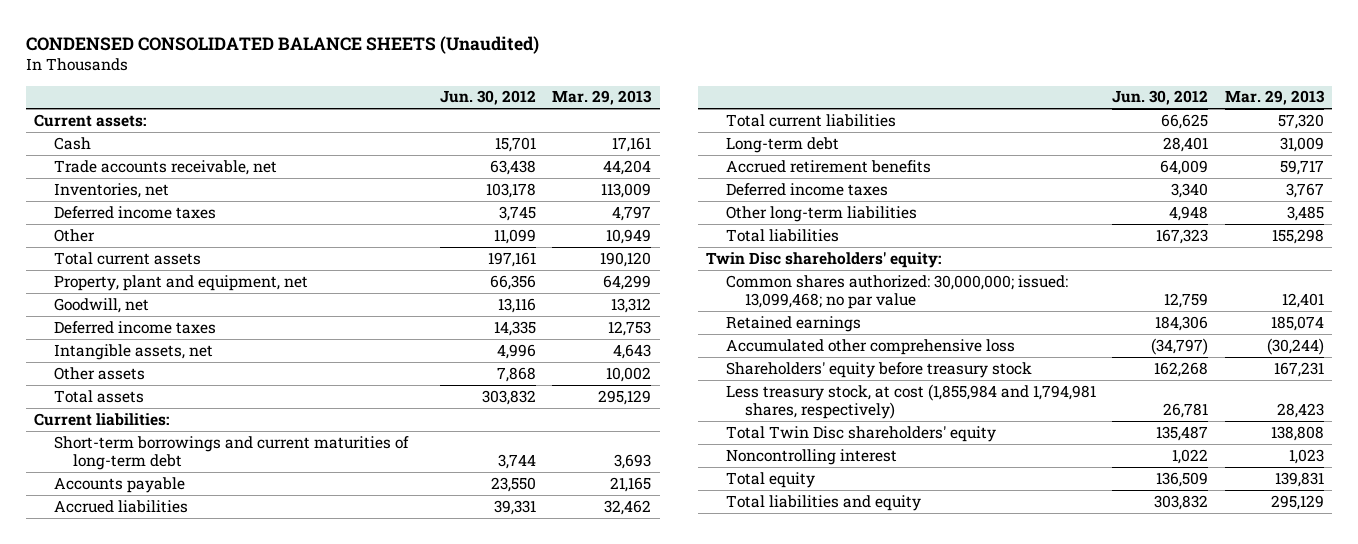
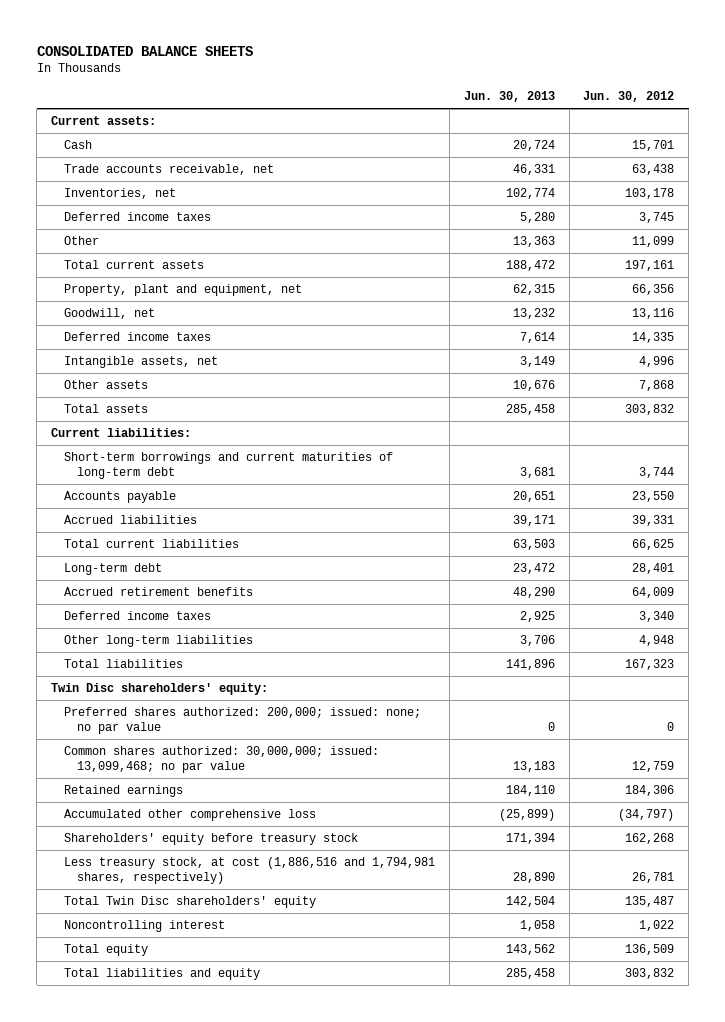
[25,35,539,54] CONDENSED CONSOLIDATED BALANCE SHEETS (Unaudited) -> [36,45,253,56] CONSOLIDATED BALANCE SHEETS
[552,90,653,106] Mar. 29, 2013 -> none
none -> [463,91,555,103] Jun. 30, 2013
none -> [64,707,422,735] Preferred shares authorized: 200,000; issued: none; no par value
[725,383,1096,419] Less treasury stock, at cost (1,855,984 and 1,794,981 shares, respectively) -> [64,857,436,885] Less treasury stock, at cost (1,886,516 and 1,794,981 shares, respectively)

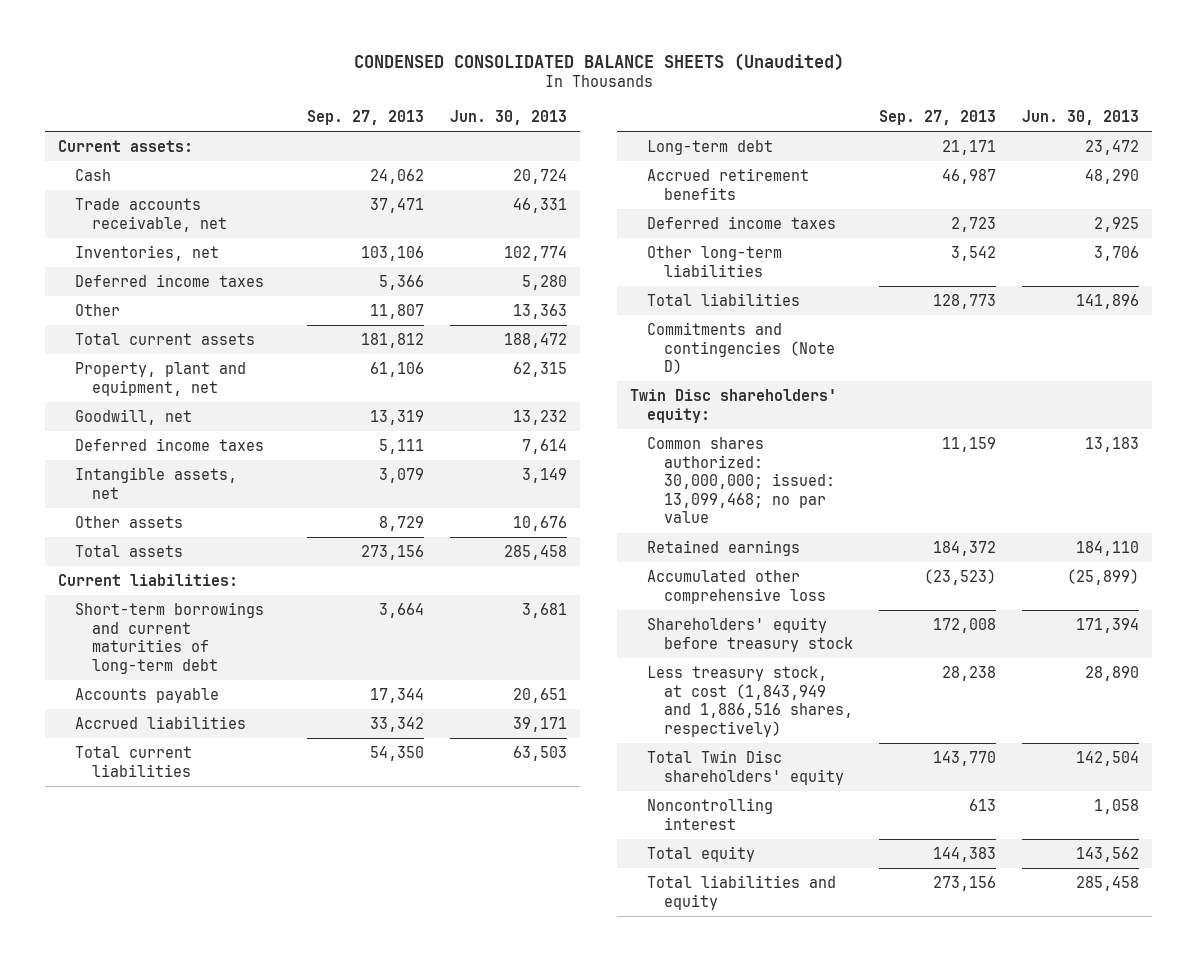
[36,45,253,56] CONSOLIDATED BALANCE SHEETS -> [353,52,844,71] CONDENSED CONSOLIDATED BALANCE SHEETS (Unaudited)
[583,91,675,103] Jun. 30, 2012 -> none
none -> [307,109,425,125] Sep. 27, 2013
none -> [646,321,835,375] Commitments and contingencies (Note D)
[64,707,422,735] Preferred shares authorized: 200,000; issued: none; no par value -> none
[64,857,436,885] Less treasury stock, at cost (1,886,516 and 1,794,981 shares, respectively) -> [646,665,853,737] Less treasury stock, at cost (1,843,949 and 1,886,516 shares, respectively)

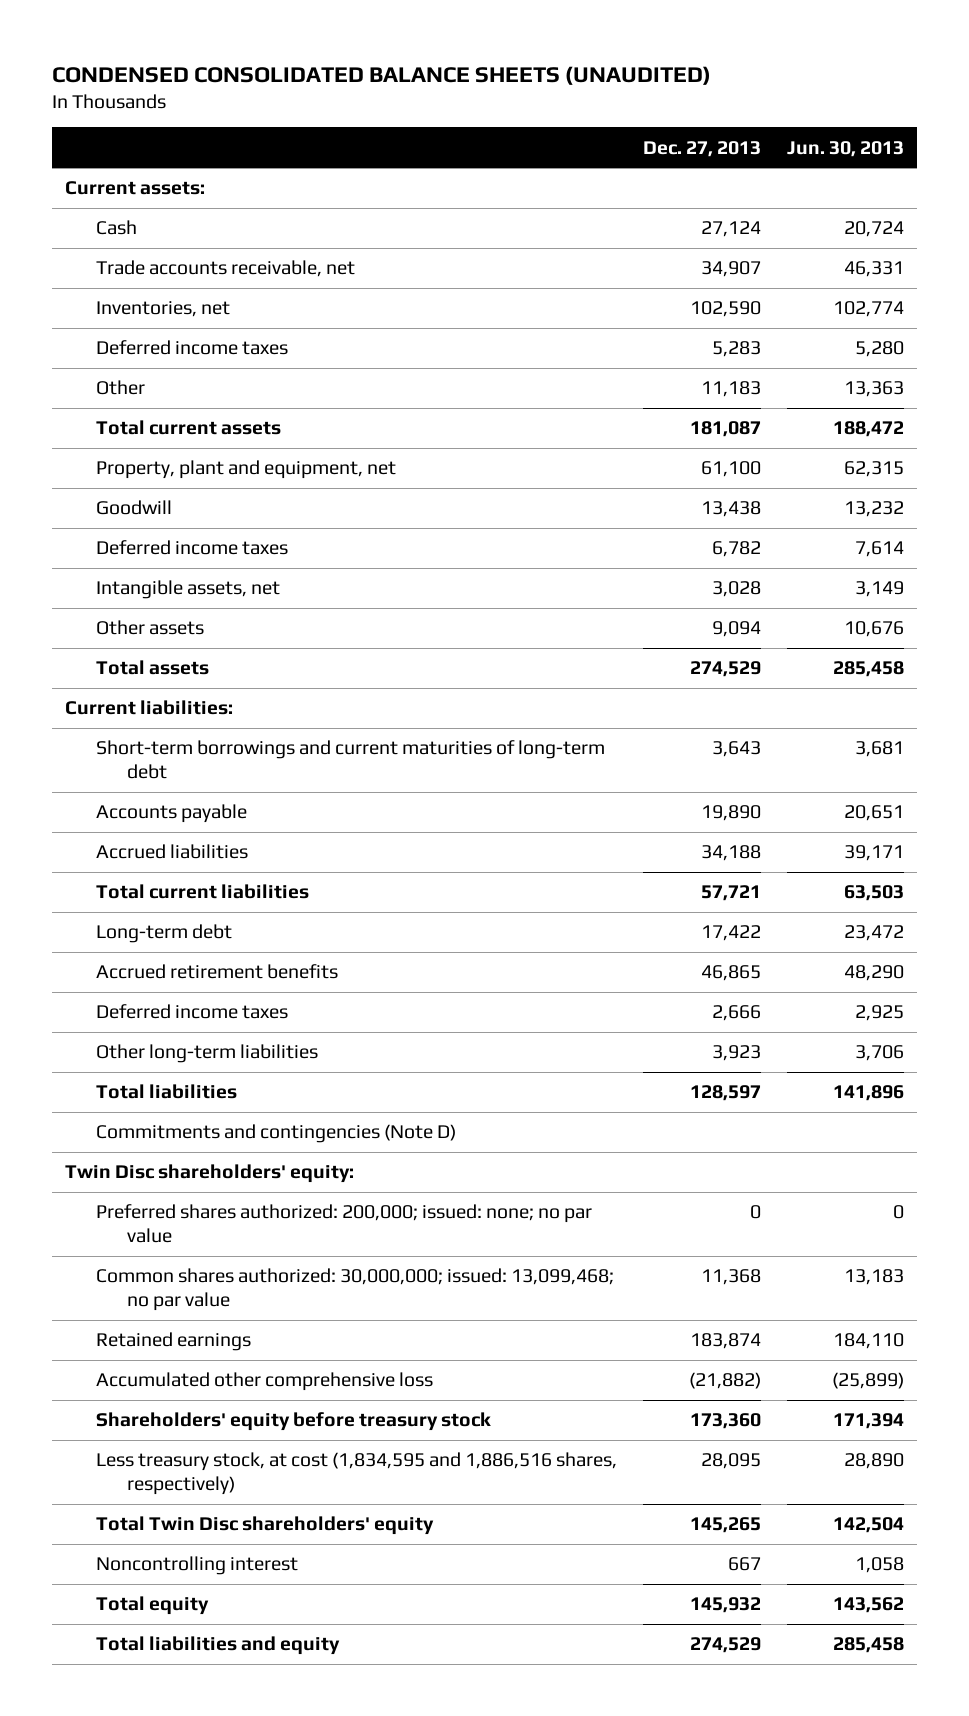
[353,52,844,71] CONDENSED CONSOLIDATED BALANCE SHEETS (Unaudited) -> [51,65,711,85] CONDENSED CONSOLIDATED BALANCE SHEETS (UNAUDITED)
[307,109,425,125] Sep. 27, 2013 -> none
none -> [642,140,761,157] Dec. 27, 2013
[75,408,193,425] Goodwill, net -> [95,500,172,516] Goodwill
none -> [95,1204,592,1244] Preferred shares authorized: 200,000; issued: none; no par value
[646,665,853,737] Less treasury stock, at cost (1,843,949 and 1,886,516 shares, respectively) -> [95,1452,617,1496] Less treasury stock, at cost (1,834,595 and 1,886,516 shares, respectively)

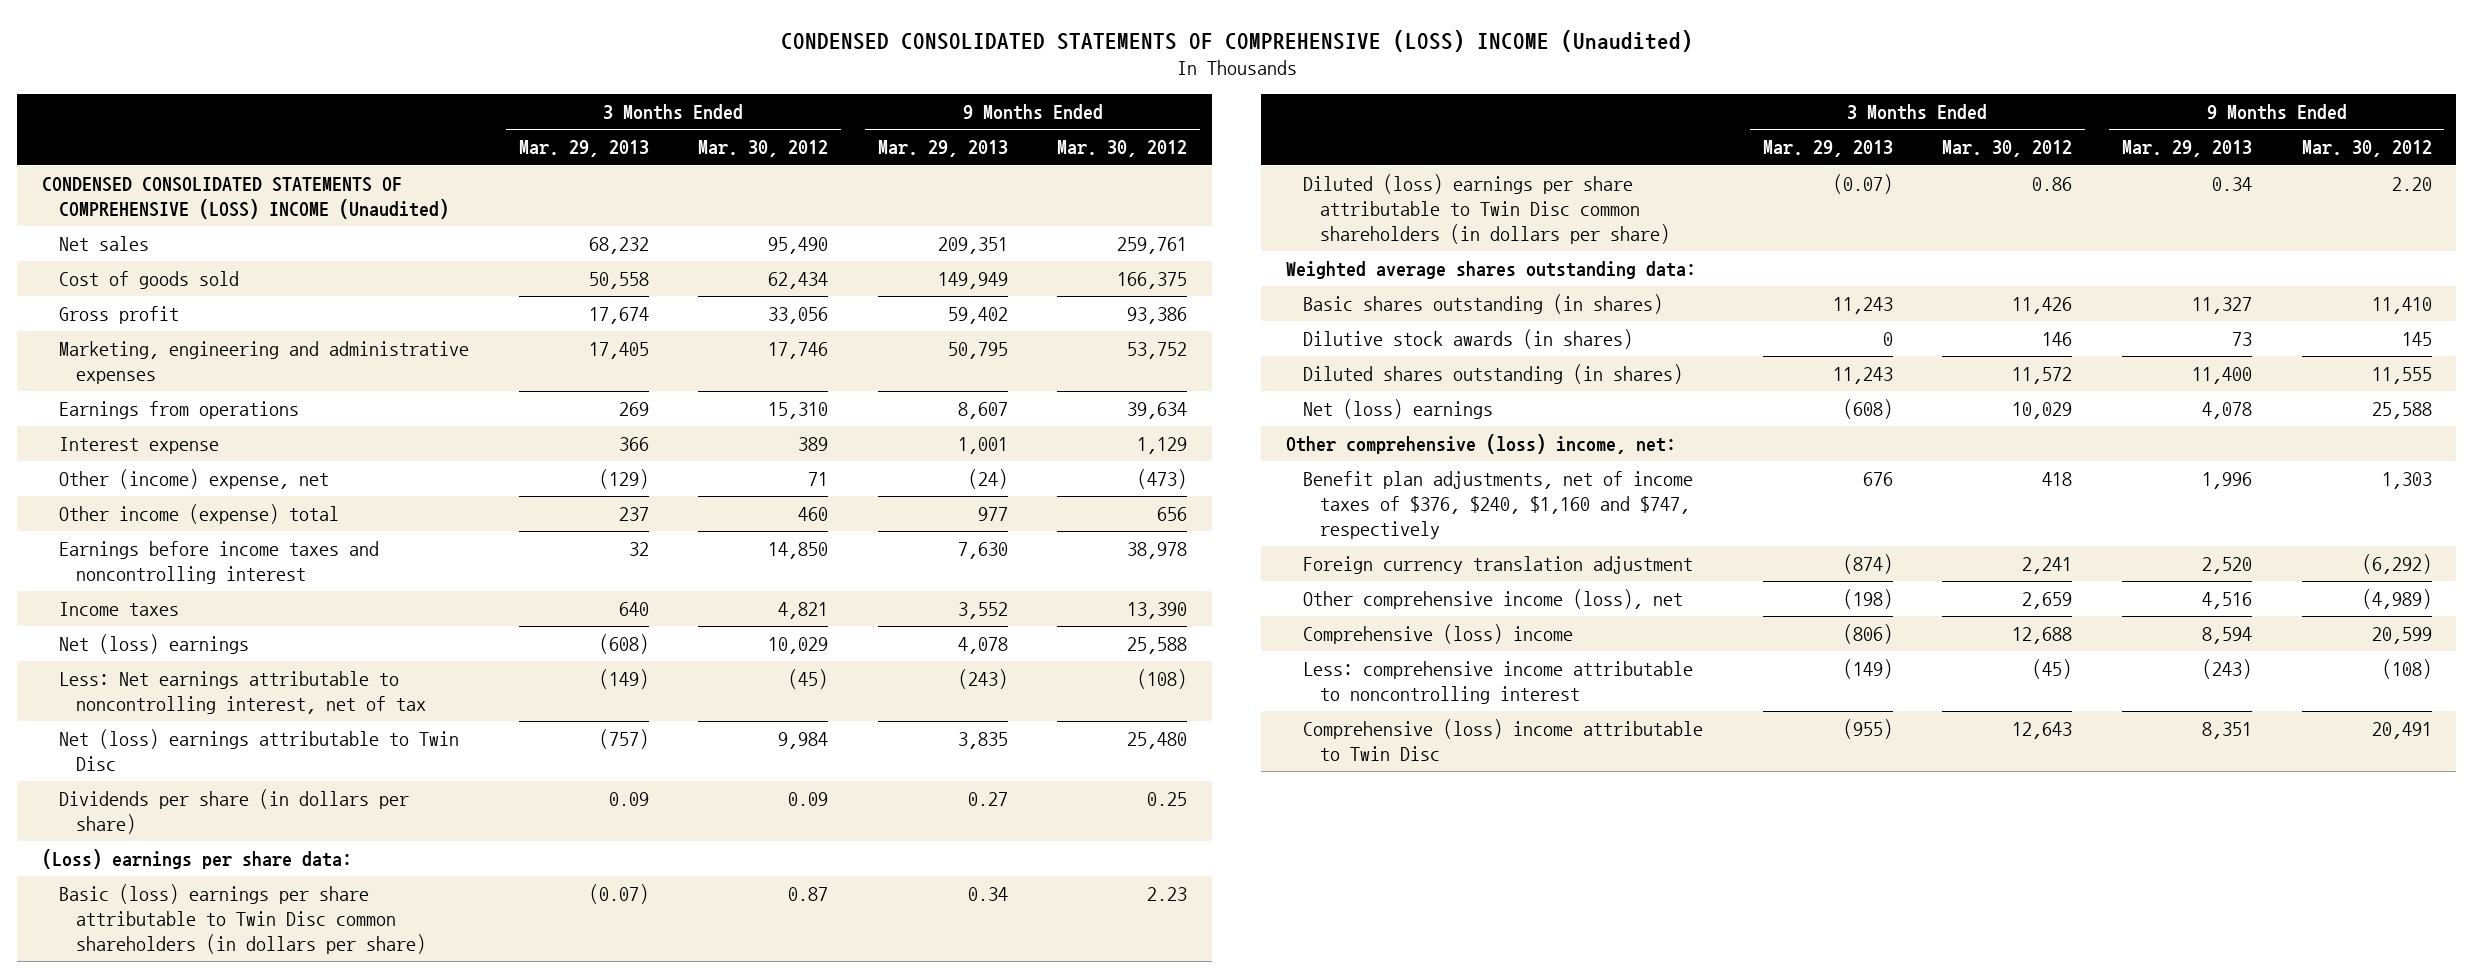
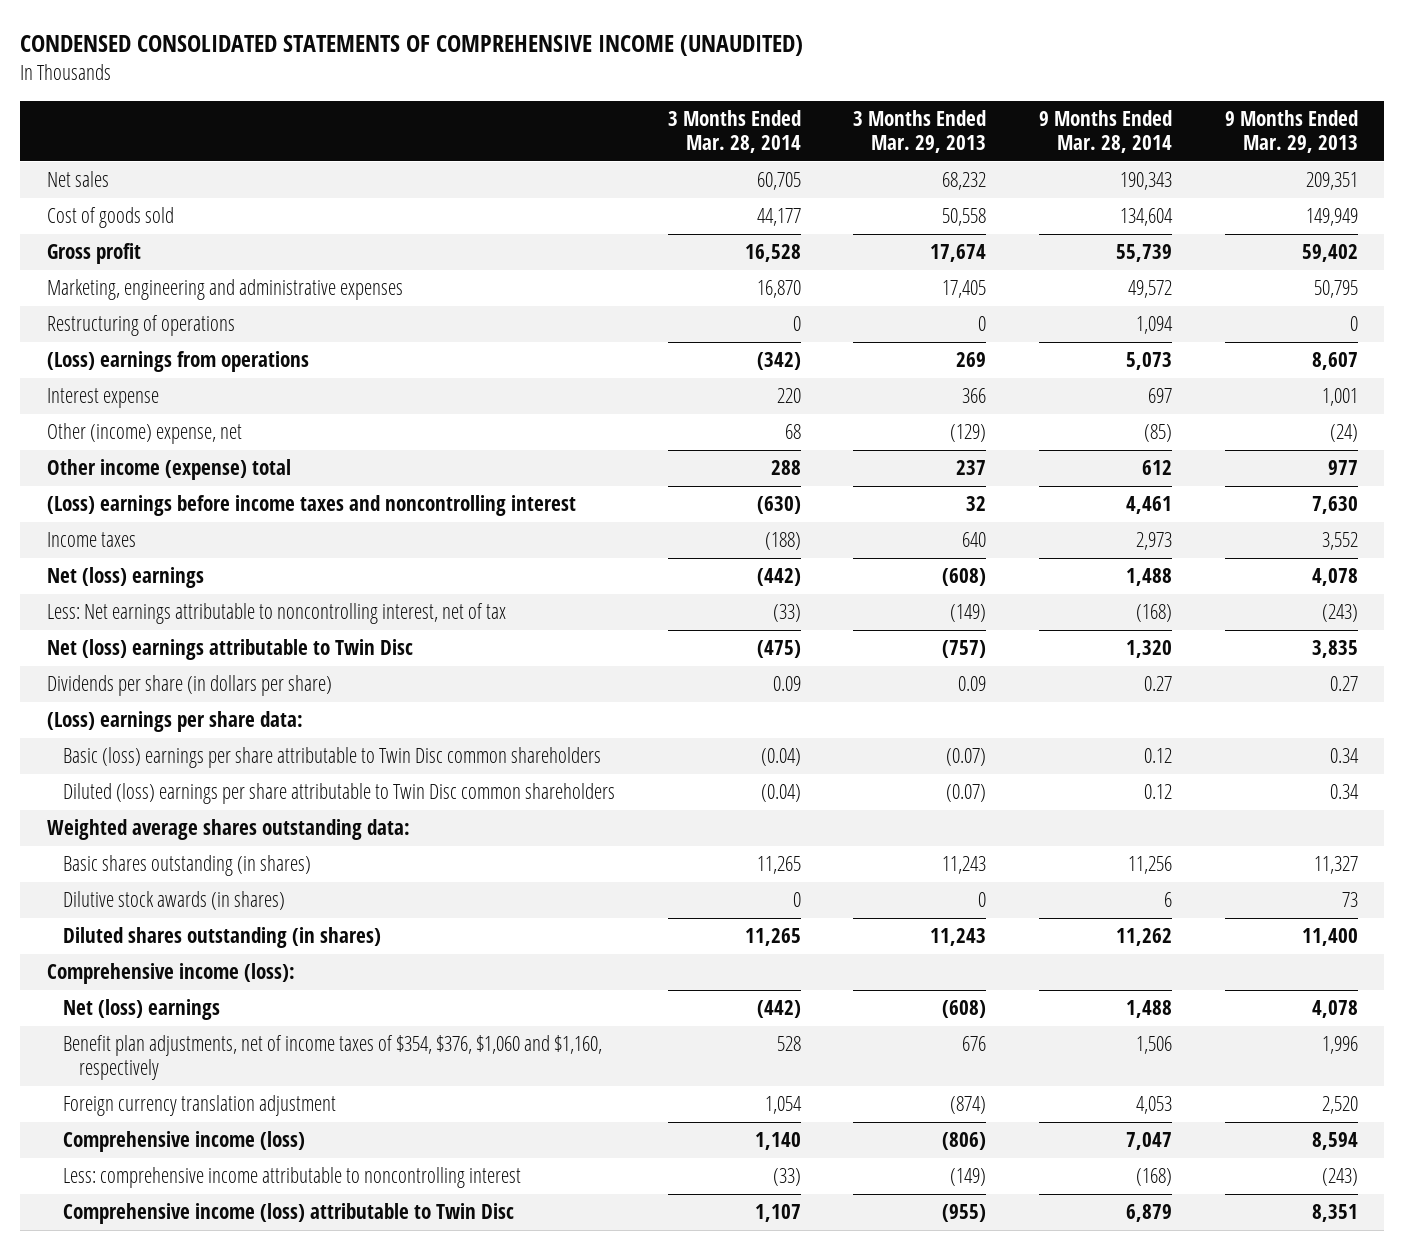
[780,29,1693,52] CONDENSED CONSOLIDATED STATEMENTS OF COMPREHENSIVE (LOSS) INCOME (Unaudited) -> [20,35,804,57] CONDENSED CONSOLIDATED STATEMENTS OF COMPREHENSIVE INCOME (UNAUDITED)
[698,140,829,158] Mar. 30, 2012 -> none
[1057,140,1188,158] Mar. 30, 2012 -> none
none -> [667,110,801,154] 3 Months Ended Mar. 28, 2014
none -> [1038,110,1172,154] 9 Months Ended Mar. 28, 2014
[42,176,449,220] CONDENSED CONSOLIDATED STATEMENTS OF COMPREHENSIVE (LOSS) INCOME (Unaudited) -> none
none -> [46,315,235,337] Restructuring of operations
[58,400,299,419] Earnings from operations -> [46,351,309,373] (Loss) earnings from operations
[58,540,379,585] Earnings before income taxes and noncontrolling interest -> [46,495,576,517] (Loss) earnings before income taxes and noncontrolling interest
[58,883,426,955] Basic (loss) earnings per share attributable to Twin Disc common shareholders (in dollars per share) -> [62,747,601,769] Basic (loss) earnings per share attributable to Twin Disc common shareholders
[1302,173,1670,245] Diluted (loss) earnings per share attributable to Twin Disc common shareholders (in dollars per share) -> [62,783,615,805] Diluted (loss) earnings per share attributable to Twin Disc common shareholders
none -> [46,963,295,985] Comprehensive income (loss):
[1286,433,1677,454] Other comprehensive (loss) income, net: -> none
[1302,470,1693,540] Benefit plan adjustments, net of income taxes of $376, $240, $1,160 and $747, respectively -> [62,1035,602,1081] Benefit plan adjustments, net of income taxes of $354, $376, $1,060 and $1,160, respectively
[1302,588,1683,609] Other comprehensive income (loss), net -> none
[1302,623,1573,644] Comprehensive (loss) income -> [62,1131,305,1153] Comprehensive income (loss)
[1302,718,1703,762] Comprehensive (loss) income attributable to Twin Disc -> [62,1203,514,1225] Comprehensive income (loss) attributable to Twin Disc

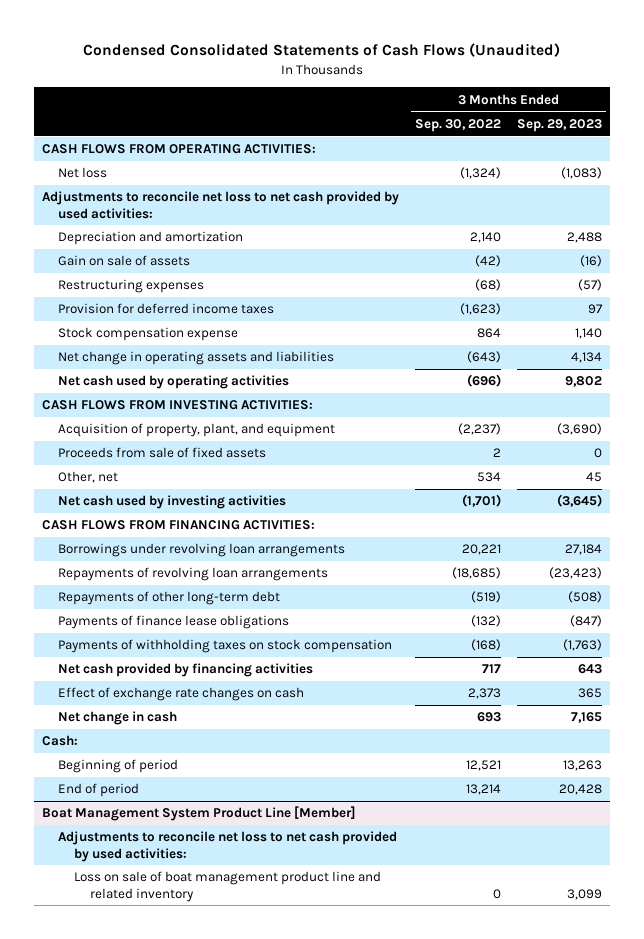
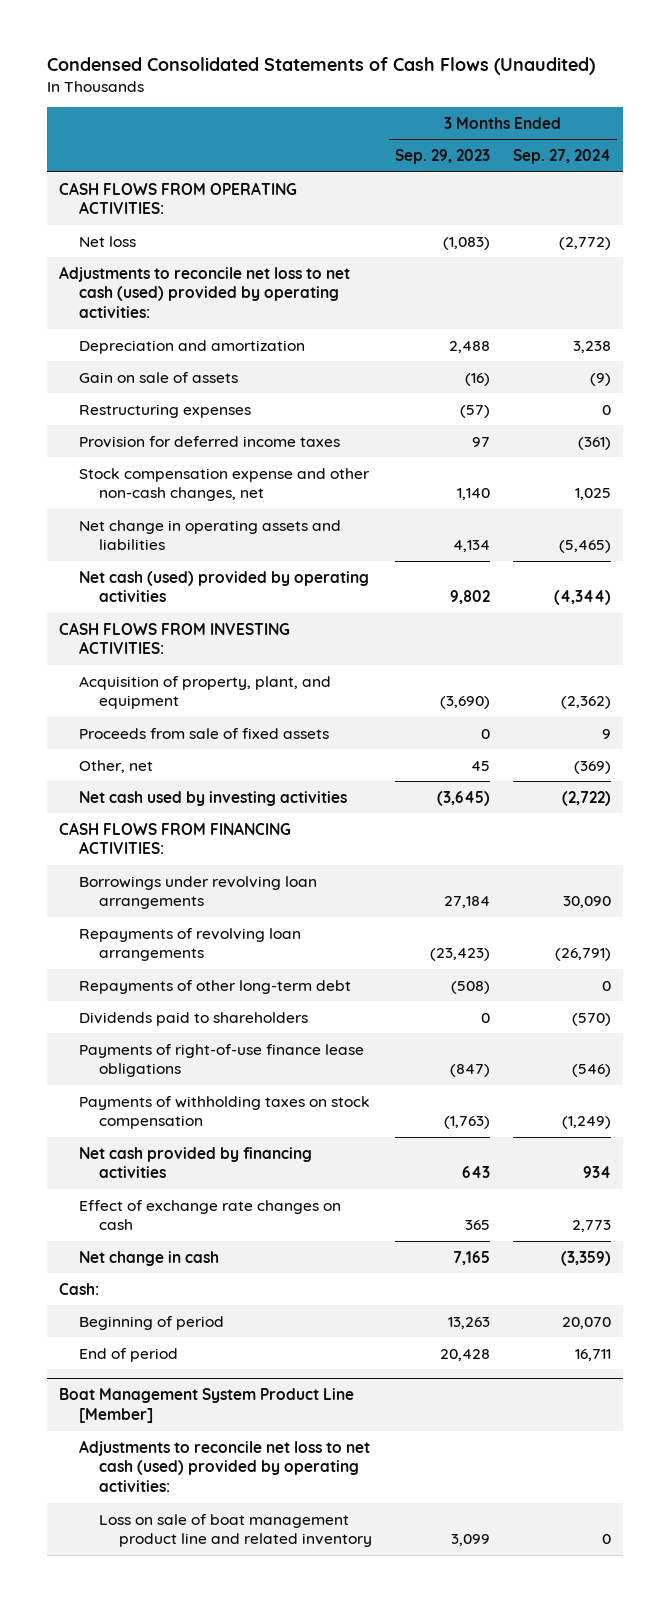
[415,118,502,132] Sep. 30, 2022 -> none
none -> [513,149,612,165] Sep. 27, 2024
[42,191,400,219] Adjustments to reconcile net loss to net cash provided by used activities: -> [58,265,350,319] Adjustments to reconcile net loss to net cash (used) provided by operating activities:
[58,327,239,342] Stock compensation expense -> [78,467,370,502] Stock compensation expense and other non-cash changes, net
[58,375,290,390] Net cash used by operating activities -> [78,570,369,603] Net cash (used) provided by operating activities
none -> [78,1011,308,1026] Dividends paid to shareholders
[58,615,290,630] Payments of finance lease obligations -> [78,1043,364,1078] Payments of right-of-use finance lease obligations
[58,831,398,862] Adjustments to reconcile net loss to net cash provided by used activities: -> [78,1439,370,1493] Adjustments to reconcile net loss to net cash (used) provided by operating activities:

